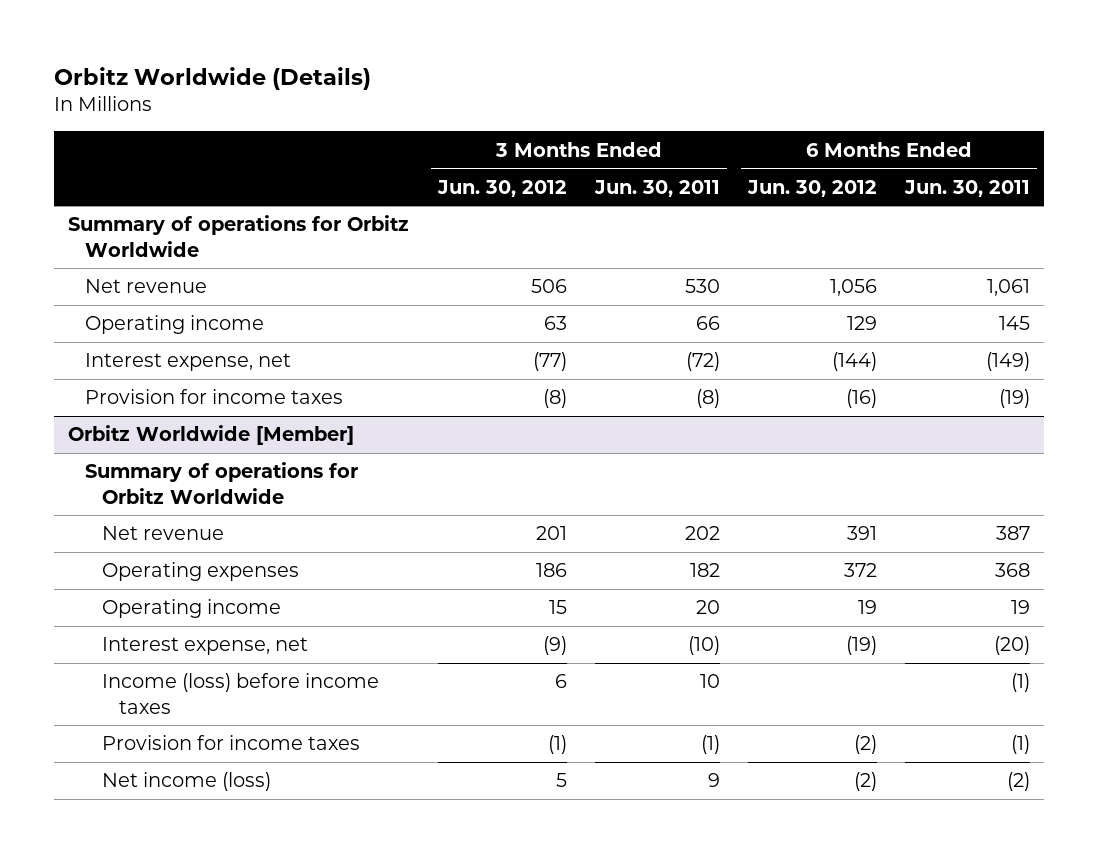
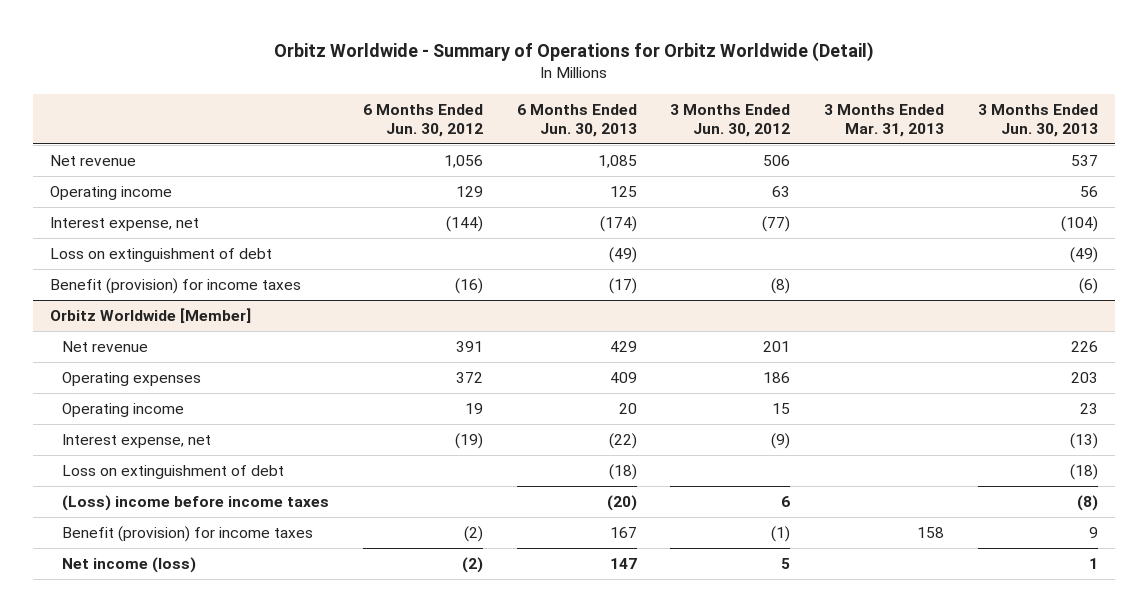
[54,66,372,90] Orbitz Worldwide (Details) -> [274,42,875,63] Orbitz Worldwide - Summary of Operations for Orbitz Worldwide (Detail)
[593,179,720,197] Jun. 30, 2011 -> none
[903,179,1030,197] Jun. 30, 2011 -> none
none -> [516,103,637,137] 6 Months Ended Jun. 30, 2013
none -> [824,103,945,137] 3 Months Ended Mar. 31, 2013
none -> [977,103,1098,137] 3 Months Ended Jun. 30, 2013
[68,215,410,257] Summary of operations for Orbitz Worldwide -> none
none -> [50,248,273,263] Loss on extinguishment of debt
[85,389,344,405] Provision for income taxes -> [50,278,302,295] Benefit (provision) for income taxes
[85,462,359,504] Summary of operations for Orbitz Worldwide -> none
none -> [62,465,285,480] Loss on extinguishment of debt
[102,673,380,714] Income (loss) before income taxes -> [62,495,330,512] (Loss) income before income taxes
[102,735,361,751] Provision for income taxes -> [62,526,314,543] Benefit (provision) for income taxes

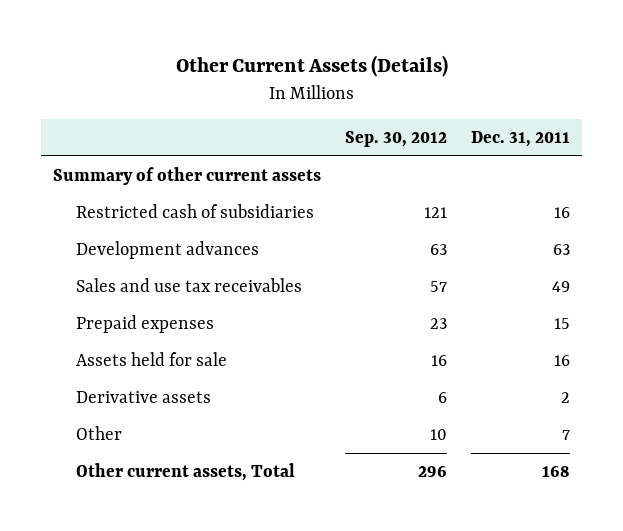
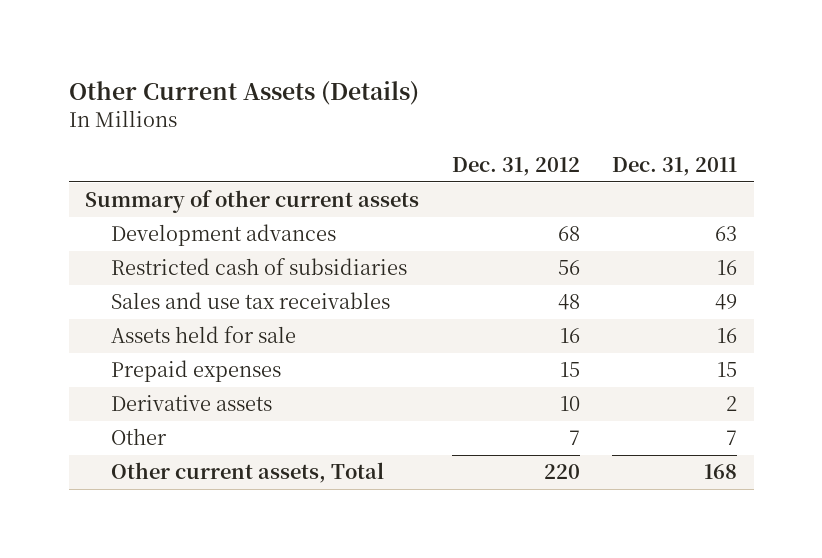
[345,131,448,148] Sep. 30, 2012 -> none
none -> [451,156,580,176] Dec. 31, 2012
[76,204,315,219] Restricted cash of subsidiaries -> [111,258,408,276] Restricted cash of subsidiaries
[76,315,215,334] Prepaid expenses -> [111,360,282,383] Prepaid expenses

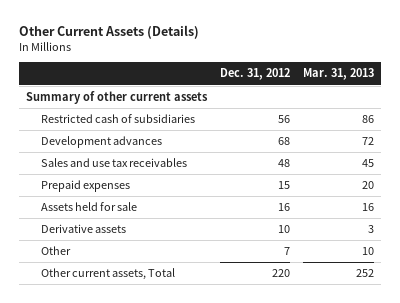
[612,156,738,176] Dec. 31, 2011 -> none
none -> [302,68,374,81] Mar. 31, 2013
[111,224,337,247] Development advances -> [40,136,162,149] Development advances
[111,326,297,344] Assets held for sale -> [40,202,137,212] Assets held for sale

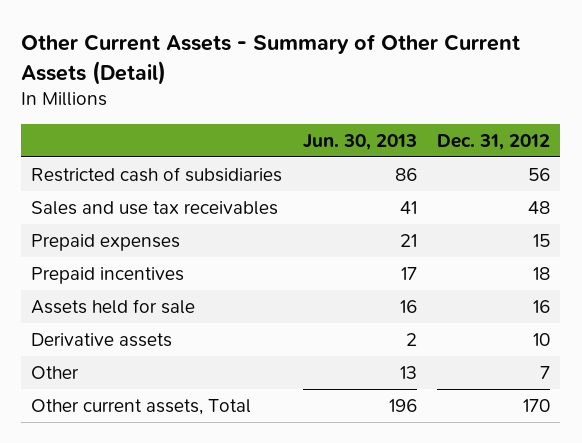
[18,25,199,40] Other Current Assets (Details) -> [21,34,521,85] Other Current Assets - Summary of Other Current Assets (Detail)
[302,68,374,81] Mar. 31, 2013 -> none
none -> [302,133,417,150] Jun. 30, 2013
[25,91,208,105] Summary of other current assets -> none
[40,136,162,149] Development advances -> none
none -> [31,266,185,284] Prepaid incentives
[271,269,290,278] 220 -> [523,398,551,412] 170

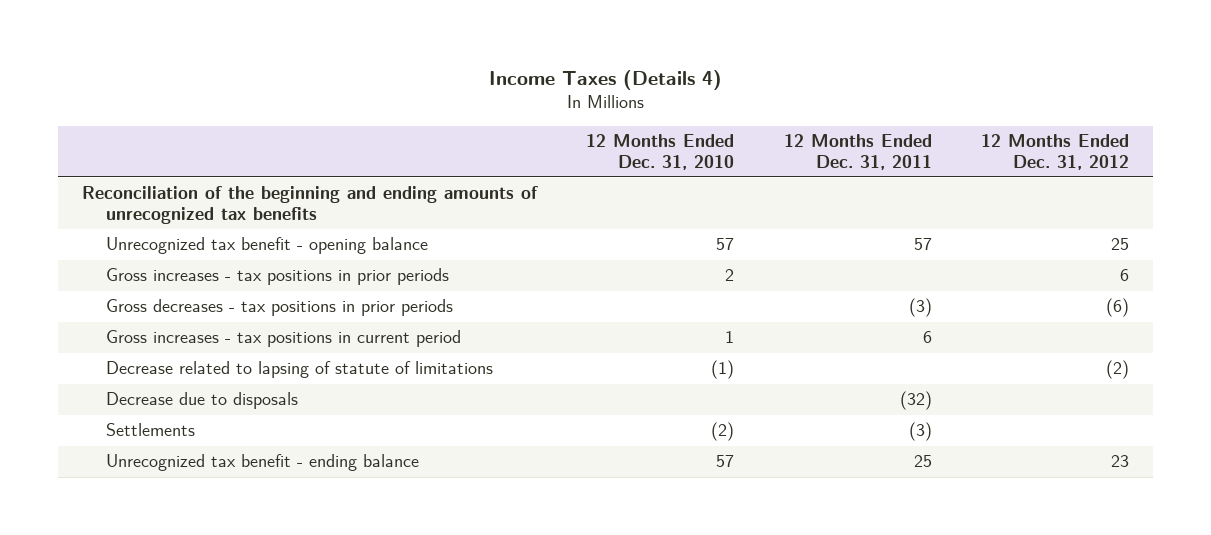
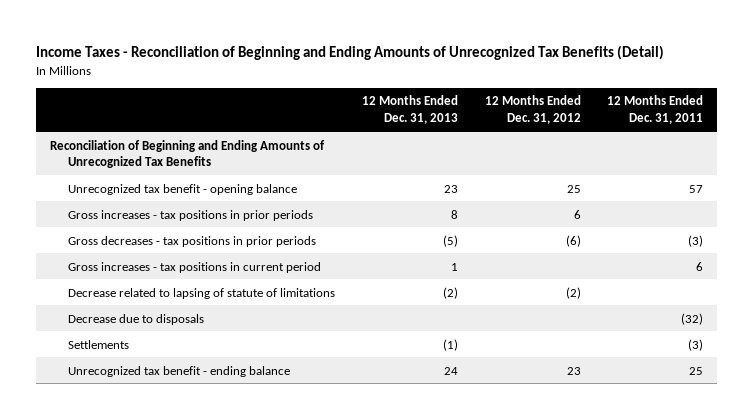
[488,69,722,90] Income Taxes (Details 4) -> [36,44,665,60] Income Taxes - Reconciliation of Beginning and Ending Amounts of Unrecognized Tax Benefits (Detail)
[586,134,735,170] 12 Months Ended Dec. 31, 2010 -> none
none -> [361,95,458,125] 12 Months Ended Dec. 31, 2013
[82,186,539,224] Reconciliation of the beginning and ending amounts of unrecognized tax benefits -> [49,139,325,169] Reconciliation of Beginning and Ending Amounts of Unrecognized Tax Benefits

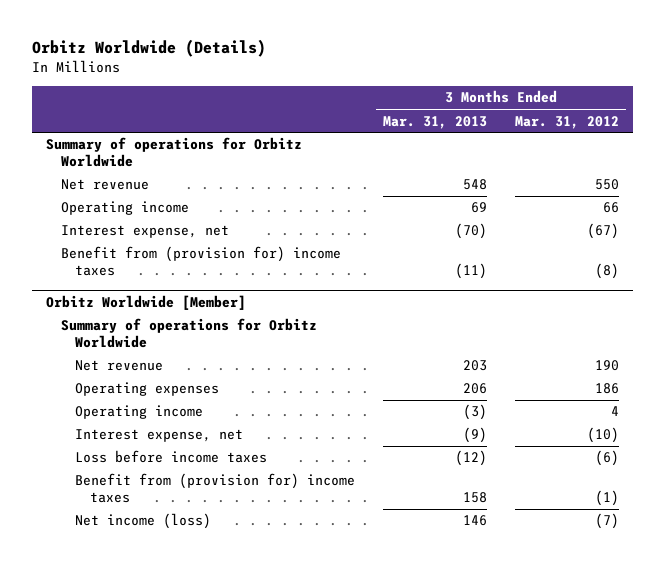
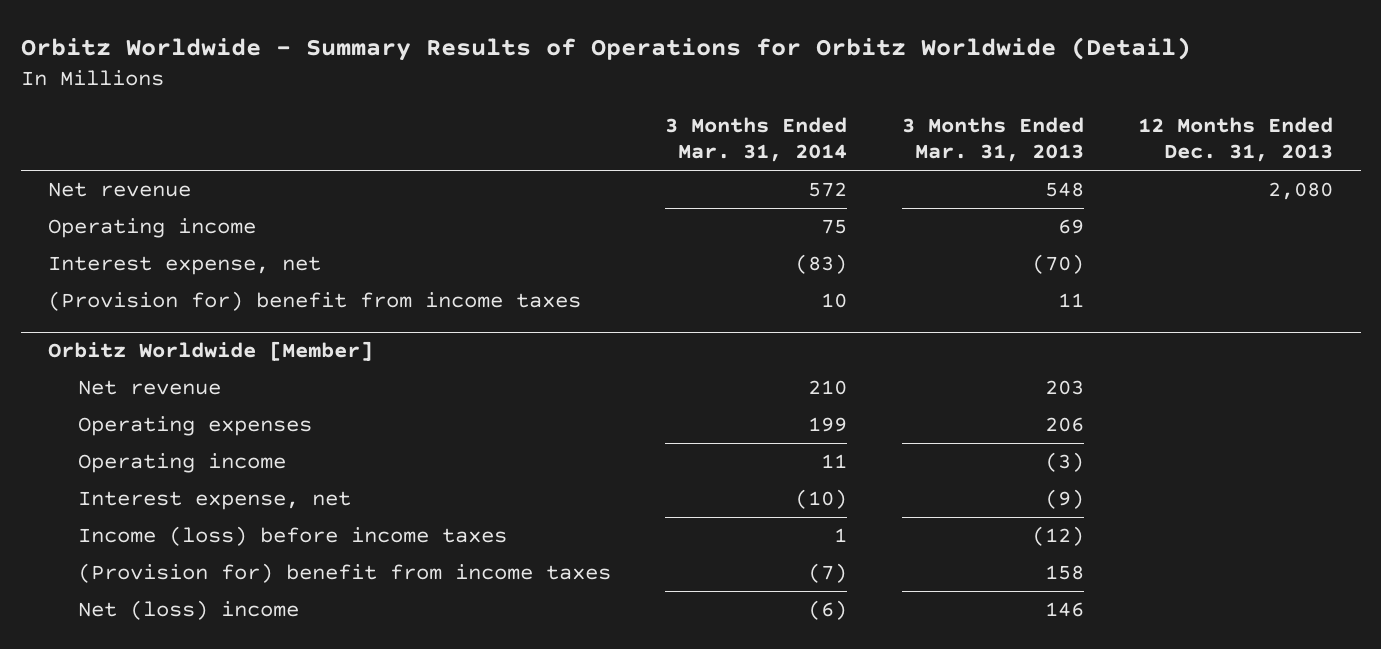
[31,39,266,58] Orbitz Worldwide (Details) -> [20,37,1191,62] Orbitz Worldwide - Summary Results of Operations for Orbitz Worldwide (Detail)
[515,115,620,129] Mar. 31, 2012 -> none
none -> [665,117,848,163] 3 Months Ended Mar. 31, 2014
none -> [1138,117,1334,163] 12 Months Ended Dec. 31, 2013
[45,137,302,168] Summary of operations for Orbitz Worldwide -> none
[60,246,341,277] Benefit from (provision for) income taxes -> [47,290,581,311] (Provision for) benefit from income taxes
[455,263,488,280] (11) -> [1057,292,1084,307] 11
[60,318,317,349] Summary of operations for Orbitz Worldwide -> none
[75,450,268,464] Loss before income taxes -> [77,525,507,546] Income (loss) before income taxes
[75,473,356,504] Benefit from (provision for) income taxes -> [77,562,611,583] (Provision for) benefit from income taxes
[75,513,212,530] Net income (loss) -> [77,599,299,620] Net (loss) income

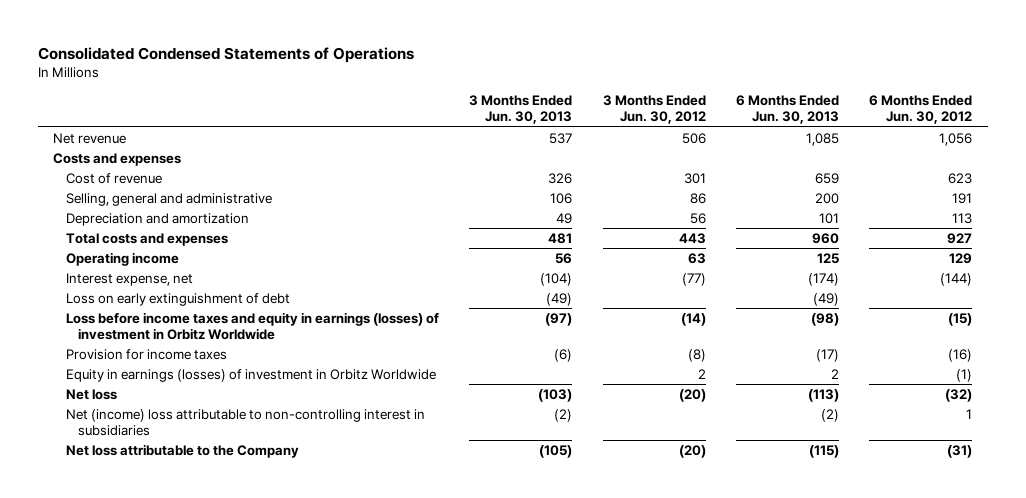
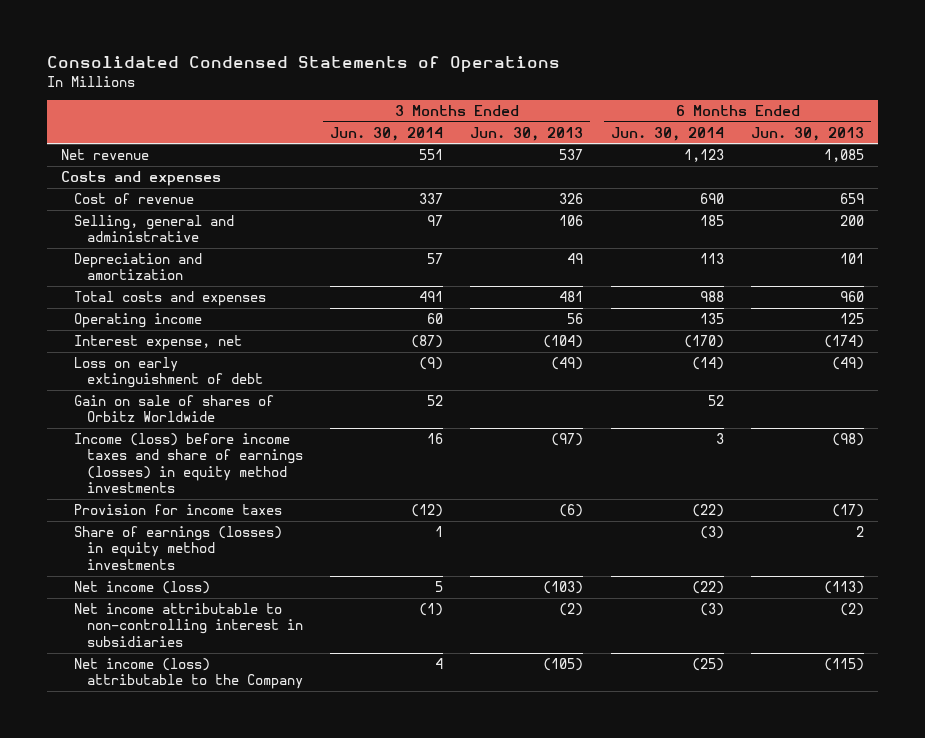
[602,94,706,125] 3 Months Ended Jun. 30, 2012 -> none
[869,94,973,125] 6 Months Ended Jun. 30, 2012 -> none
none -> [330,126,444,141] Jun. 30, 2014
none -> [610,126,724,141] Jun. 30, 2014
none -> [73,394,274,423] Gain on sale of shares of Orbitz Worldwide
[65,311,439,341] Loss before income taxes and equity in earnings (losses) of investment in Orbitz Worldwide -> [73,432,303,494] Income (loss) before income taxes and share of earnings (losses) in equity method investments
[65,368,436,382] Equity in earnings (losses) of investment in Orbitz Worldwide -> [73,525,282,570] Share of earnings (losses) in equity method investments
[65,388,117,400] Net loss -> [73,580,210,594] Net income (loss)
[65,408,425,437] Net (income) loss attributable to non-controlling interest in subsidiaries -> [73,602,303,647] Net income attributable to non-controlling interest in subsidiaries
[65,443,299,458] Net loss attributable to the Company -> [73,657,303,690] Net income (loss) attributable to the Company

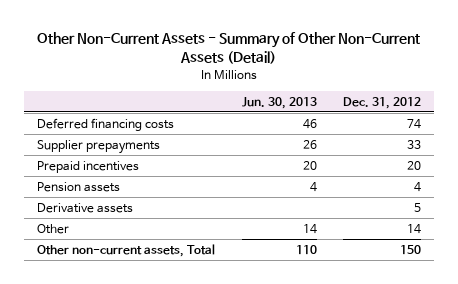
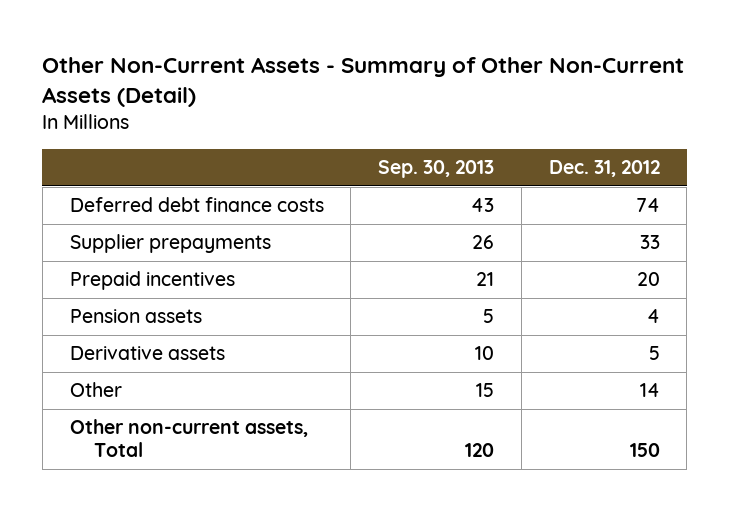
[241,96,317,109] Jun. 30, 2013 -> none
none -> [378,160,495,179] Sep. 30, 2013
[37,117,175,131] Deferred financing costs -> [69,197,324,213] Deferred debt finance costs

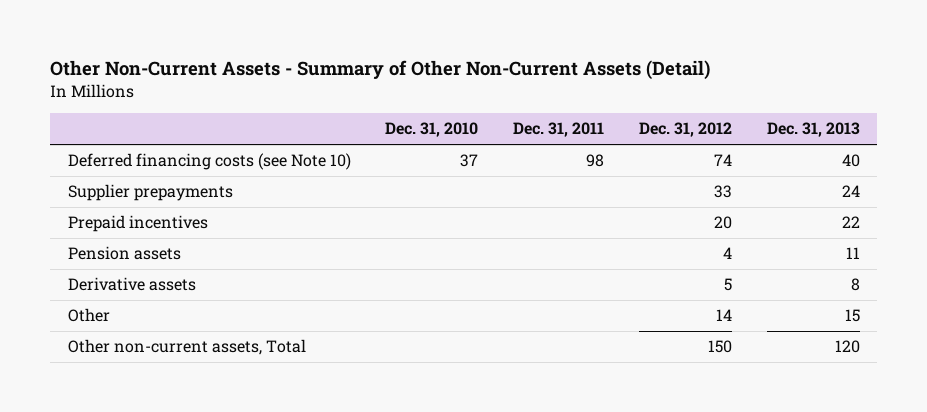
[378,160,495,179] Sep. 30, 2013 -> none
none -> [385,122,479,138] Dec. 31, 2010
none -> [513,122,605,138] Dec. 31, 2011
none -> [766,122,860,138] Dec. 31, 2013
[69,197,324,213] Deferred debt finance costs -> [67,153,351,171] Deferred financing costs (see Note 10)

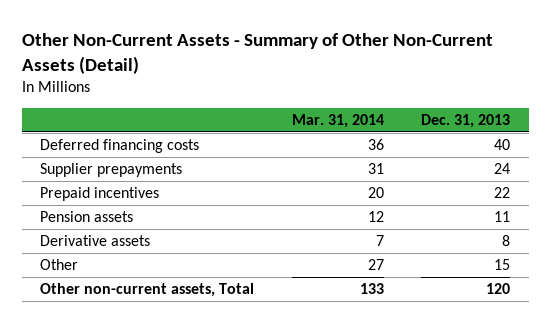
[385,122,479,138] Dec. 31, 2010 -> none
[513,122,605,138] Dec. 31, 2011 -> none
[638,122,732,138] Dec. 31, 2012 -> none
none -> [291,114,384,129] Mar. 31, 2014
[67,153,351,171] Deferred financing costs (see Note 10) -> [40,138,200,153] Deferred financing costs

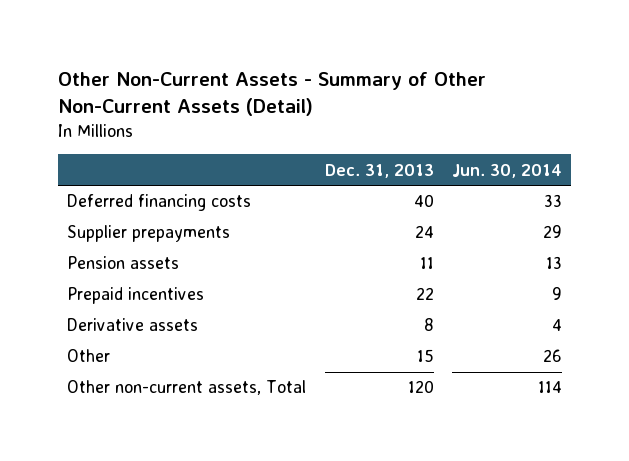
[291,114,384,129] Mar. 31, 2014 -> none
none -> [451,163,562,178] Jun. 30, 2014
[40,186,160,201] Prepaid incentives -> [67,287,205,305] Prepaid incentives

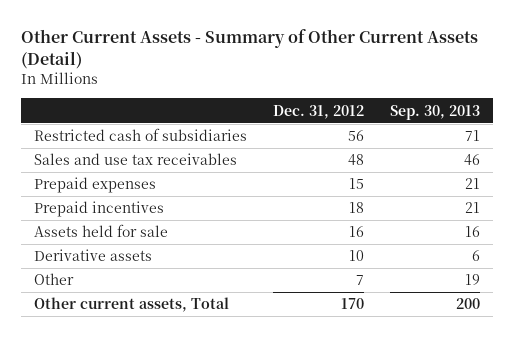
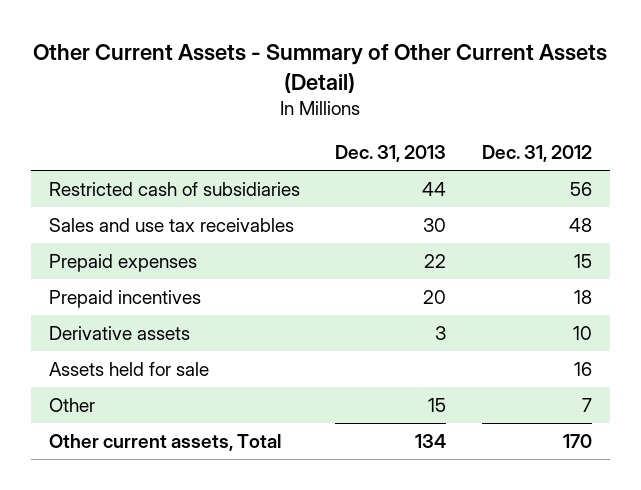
[389,104,480,120] Sep. 30, 2013 -> none
none -> [335,145,447,163] Dec. 31, 2013
[34,224,169,238] Assets held for sale -> [48,361,209,376] Assets held for sale

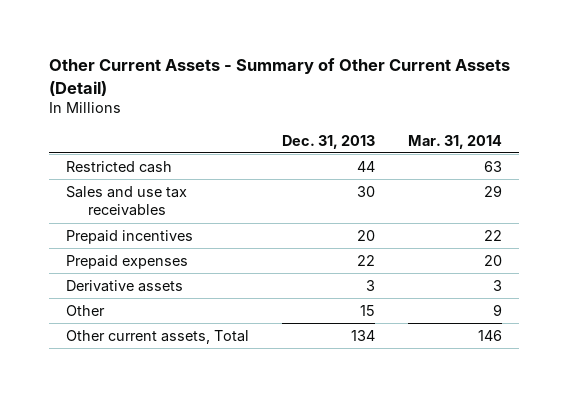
[482,145,593,163] Dec. 31, 2012 -> none
none -> [408,134,503,149] Mar. 31, 2014
[48,181,300,196] Restricted cash of subsidiaries -> [65,160,172,173] Restricted cash
[48,253,197,272] Prepaid expenses -> [65,254,188,269] Prepaid expenses
[48,361,209,376] Assets held for sale -> none

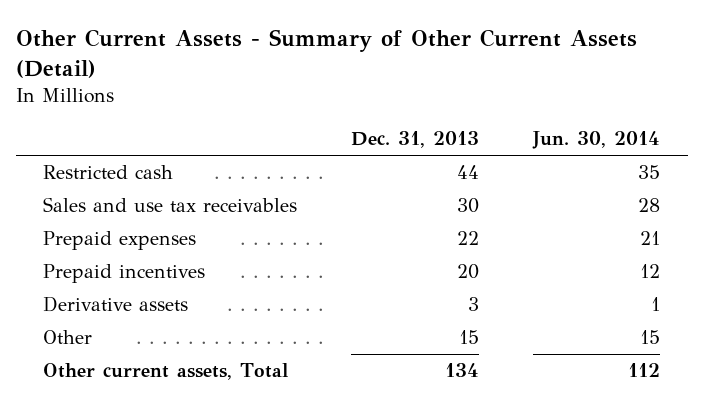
[408,134,503,149] Mar. 31, 2014 -> none
none -> [532,131,661,150] Jun. 30, 2014
[65,229,193,244] Prepaid incentives -> [42,264,205,284] Prepaid incentives

